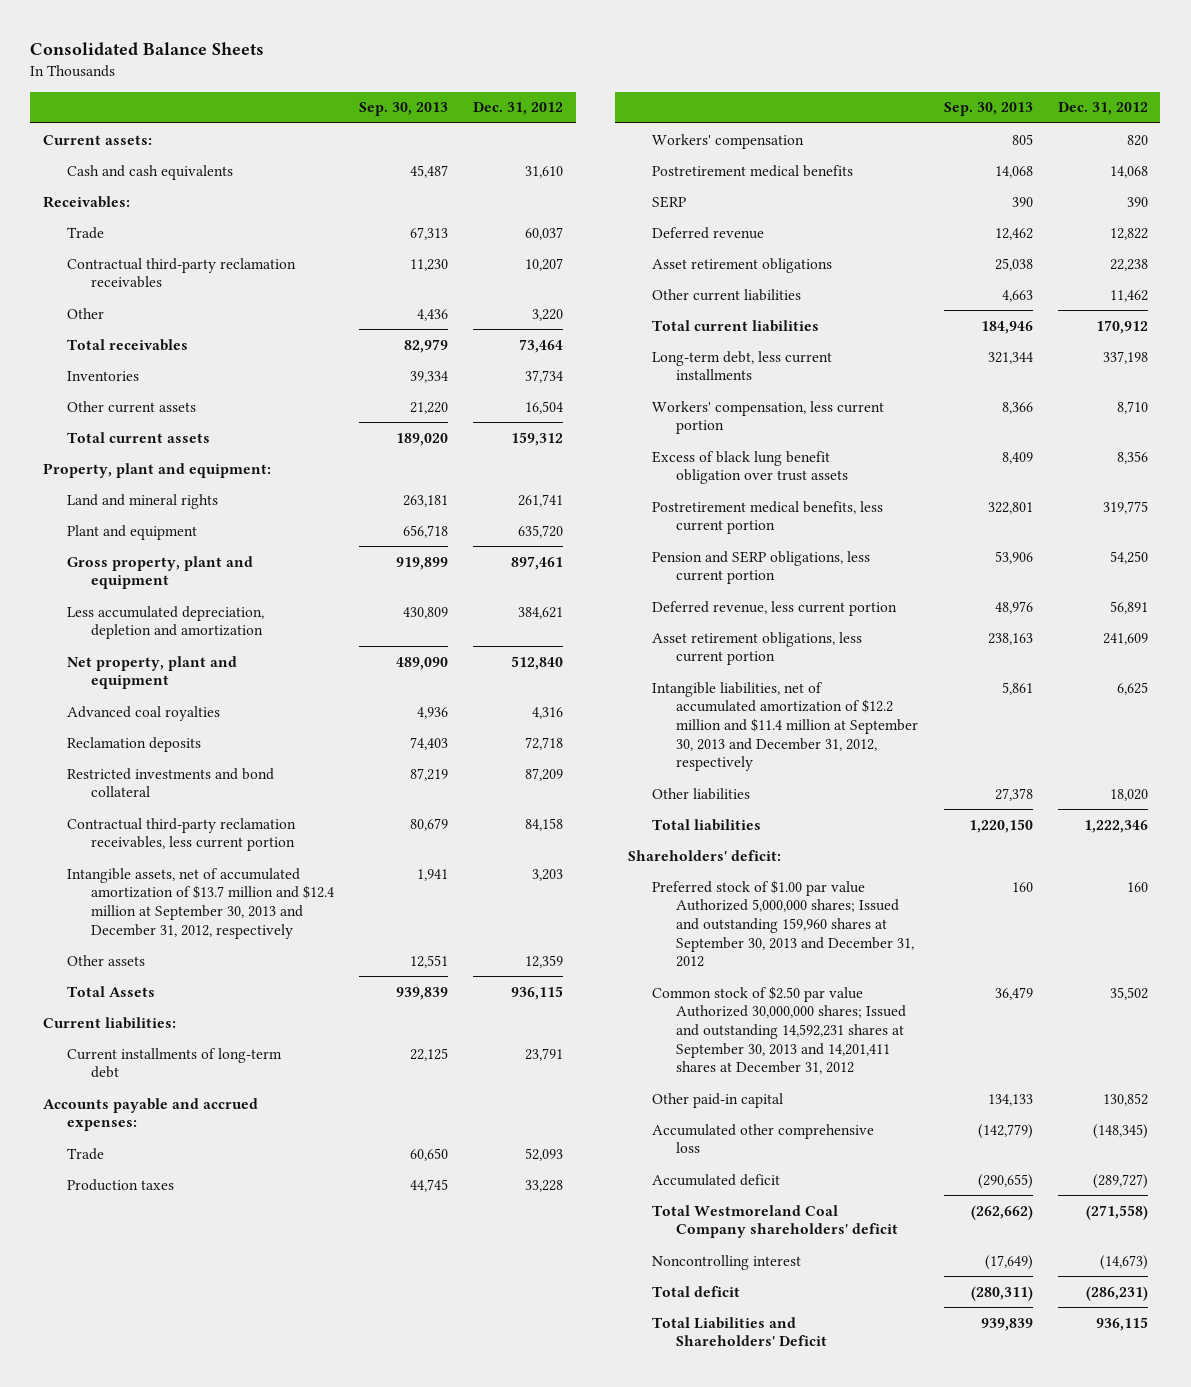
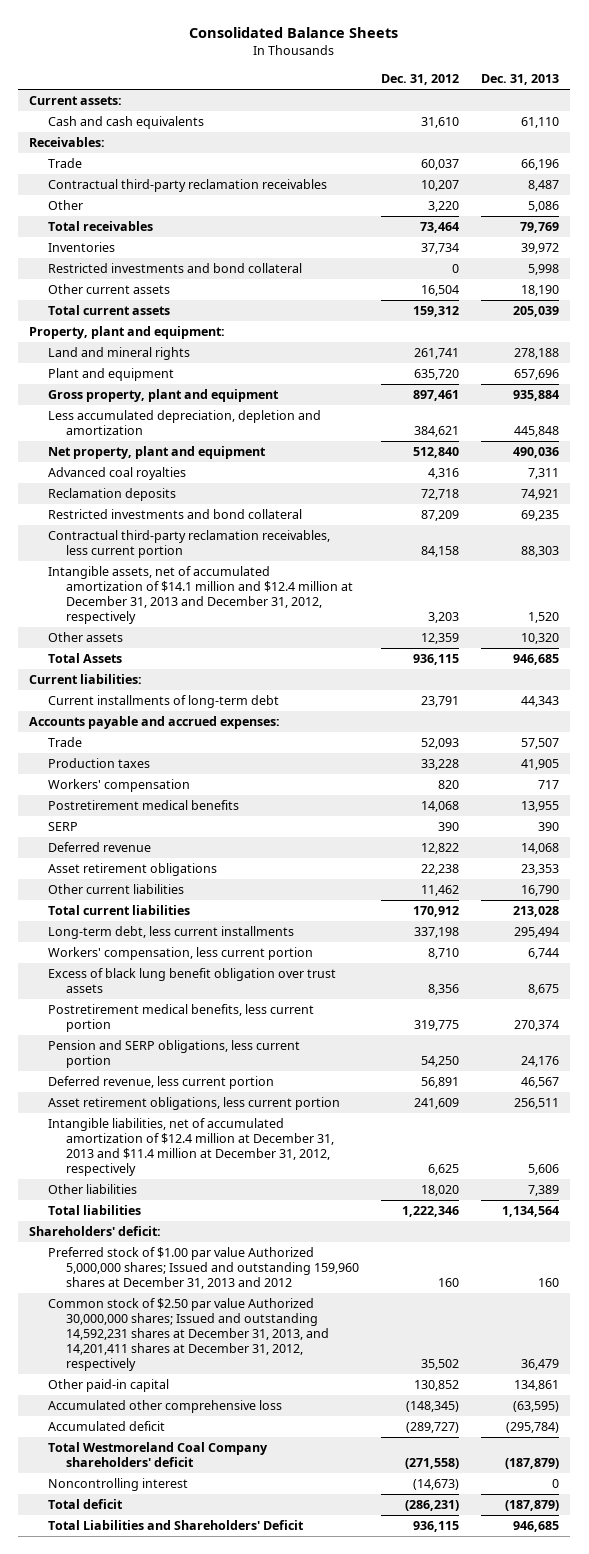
[359,102,449,117] Sep. 30, 2013 -> none
none -> [481,74,560,86] Dec. 31, 2013
none -> [47,263,302,274] Restricted investments and bond collateral
[66,867,334,939] Intangible assets, net of accumulated amortization of $13.7 million and $12.4 million at September 30, 2013 and December 31, 2012, respectively -> [47,566,353,625] Intangible assets, net of accumulated amortization of $14.1 million and $12.4 million at December 31, 2013 and December 31, 2012, respectively
[651,681,918,772] Intangible liabilities, net of accumulated amortization of $12.2 million and $11.4 million at September 30, 2013 and December 31, 2012, respectively -> [47,1118,334,1177] Intangible liabilities, net of accumulated amortization of $12.4 million at December 31, 2013 and $11.4 million at December 31, 2012, respectively
[651,879,914,968] Preferred stock of $1.00 par value Authorized 5,000,000 shares; Issued and outstanding 159,960 shares at September 30, 2013 and December 31, 2012 -> [47,1247,359,1290] Preferred stock of $1.00 par value Authorized 5,000,000 shares; Issued and outstanding 159,960 shares at December 31, 2013 and 2012
[651,985,906,1075] Common stock of $2.50 par value Authorized 30,000,000 shares; Issued and outstanding 14,592,231 shares at September 30, 2013 and 14,201,411 shares at December 31, 2012 -> [47,1298,329,1372] Common stock of $2.50 par value Authorized 30,000,000 shares; Issued and outstanding 14,592,231 shares at December 31, 2013, and 14,201,411 shares at December 31, 2012, respectively

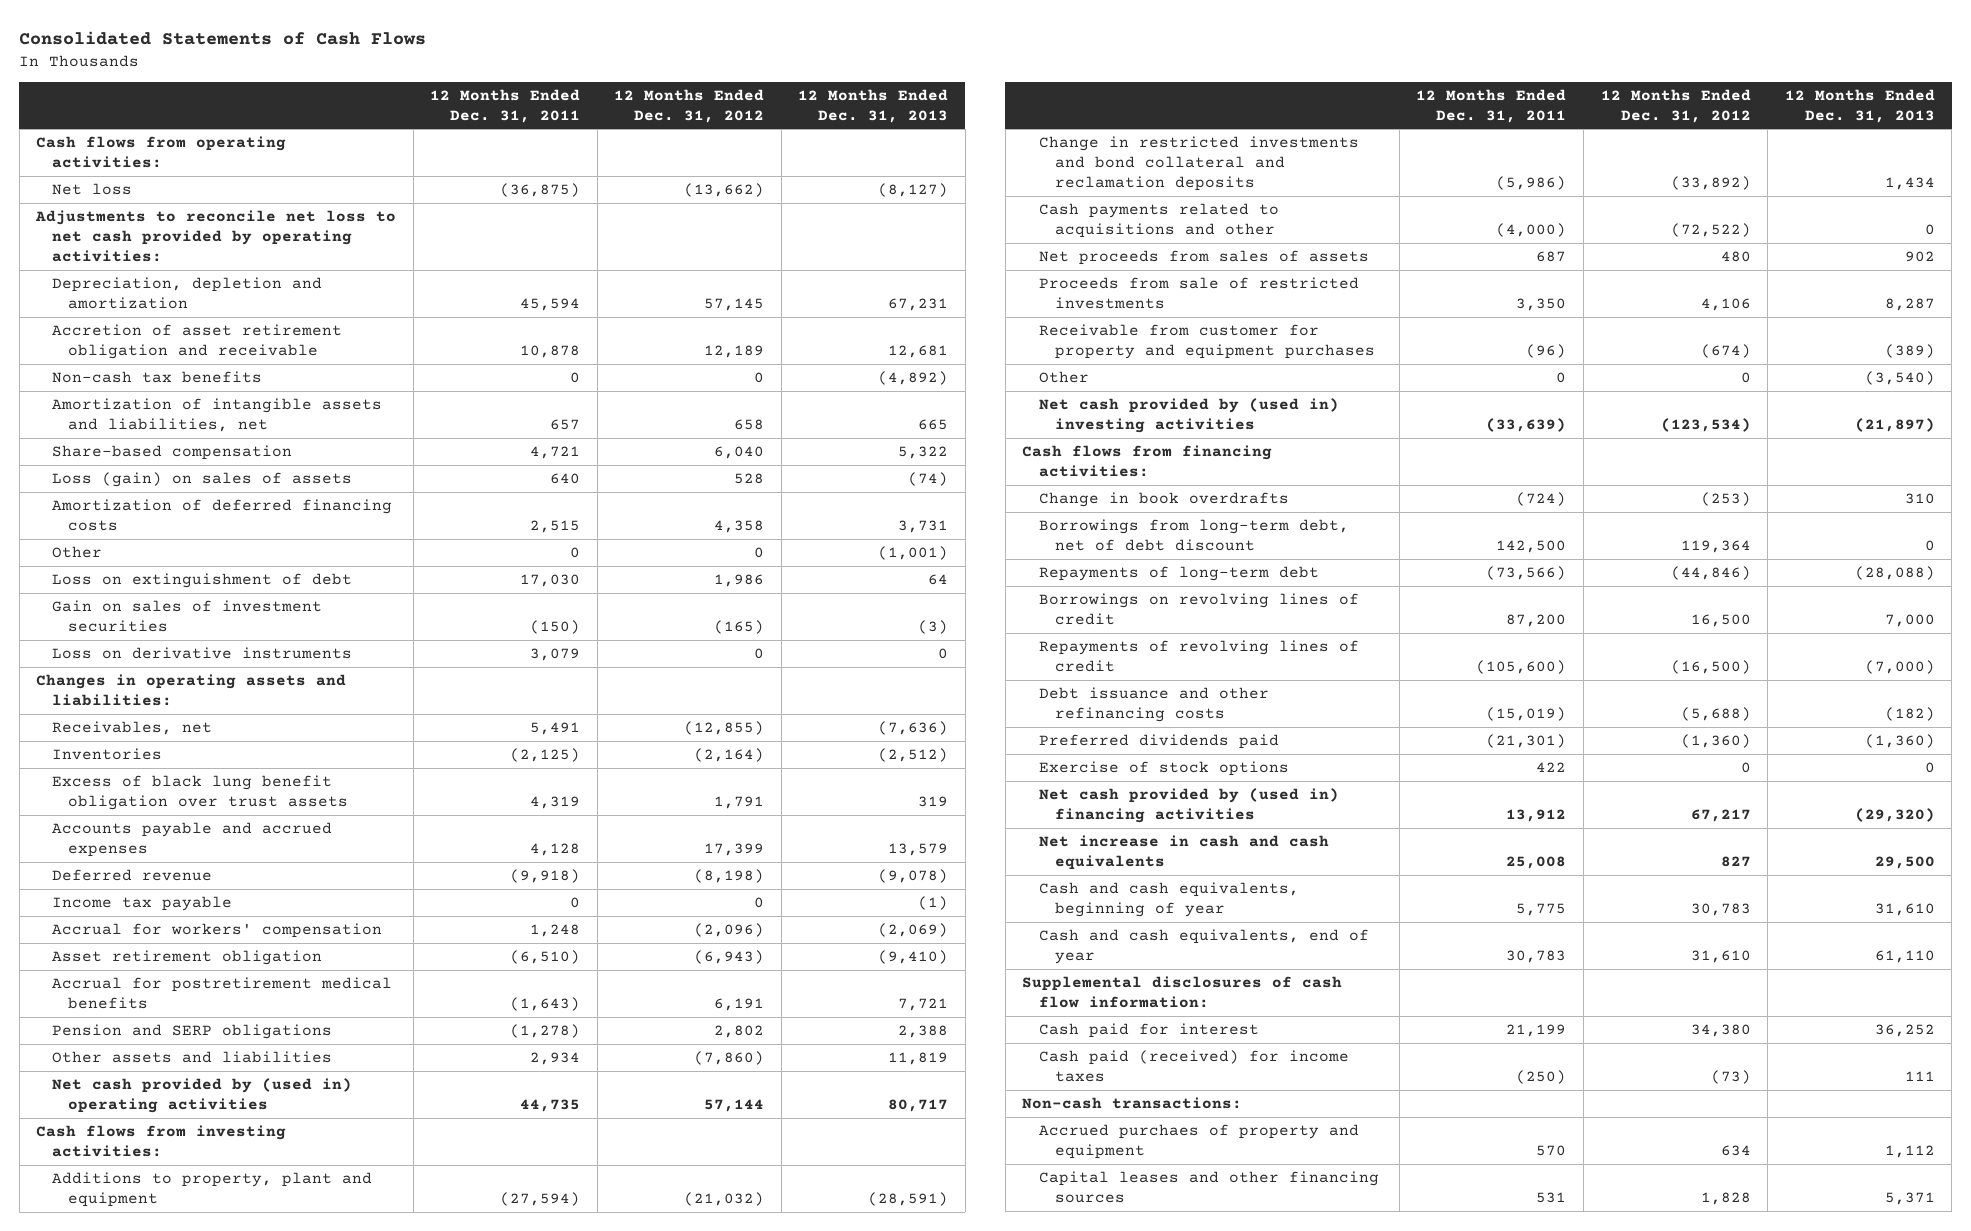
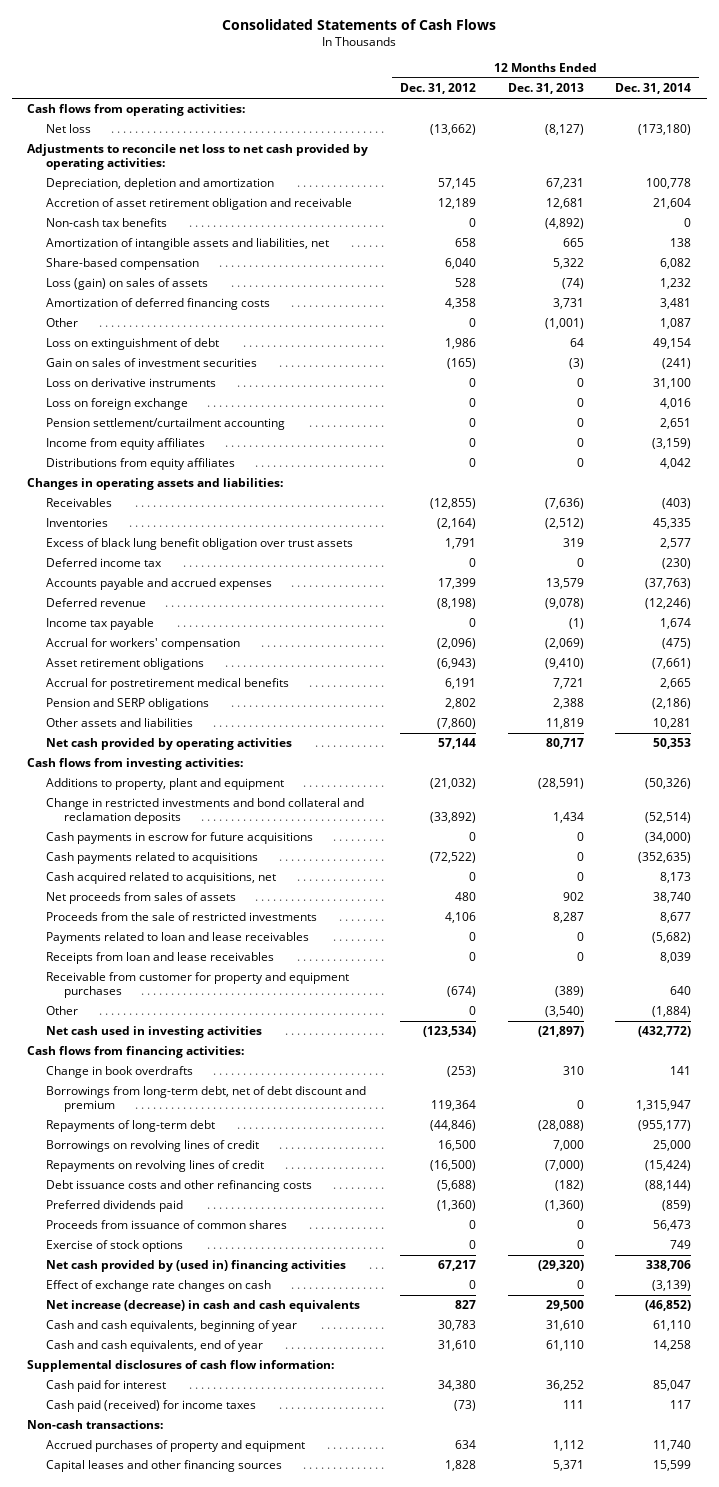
[430,88,581,123] 12 Months Ended Dec. 31, 2011 -> none
none -> [615,83,692,95] Dec. 31, 2014
none -> [45,398,188,411] Loss on foreign exchange
none -> [45,418,285,431] Pension settlement/curtailment accounting
none -> [45,438,205,451] Income from equity affiliates
none -> [45,458,235,471] Distributions from equity affiliates
[52,721,213,736] Receivables, net -> [45,498,112,508] Receivables
none -> [45,558,162,568] Deferred income tax
[52,950,323,966] Asset retirement obligation -> [45,658,204,671] Asset retirement obligations
[52,1078,353,1114] Net cash provided by (used in) operating activities -> [45,738,292,751] Net cash provided by operating activities
none -> [45,832,313,845] Cash payments in escrow for future acquisitions
[1038,203,1279,239] Cash payments related to acquisitions and other -> [45,852,258,865] Cash payments related to acquisitions
none -> [45,872,276,885] Cash acquired related to acquisitions, net
[1038,277,1359,310] Proceeds from sale of restricted investments -> [45,912,317,922] Proceeds from the sale of restricted investments
none -> [45,932,309,945] Payments related to loan and lease receivables
none -> [45,952,274,965] Receipts from loan and lease receivables
[1038,398,1339,434] Net cash provided by (used in) investing activities -> [45,1026,262,1039] Net cash used in investing activities
[1038,519,1349,552] Borrowings from long-term debt, net of debt discount -> [45,1086,366,1113] Borrowings from long-term debt, net of debt discount and premium
[1038,640,1359,673] Repayments of revolving lines of credit -> [45,1160,264,1173] Repayments on revolving lines of credit
[1038,687,1269,723] Debt issuance and other refinancing costs -> [45,1180,312,1193] Debt issuance costs and other refinancing costs
none -> [45,1220,287,1230] Proceeds from issuance of common shares
none -> [45,1280,271,1293] Effect of exchange rate changes on cash
[1038,835,1329,871] Net increase in cash and cash equivalents -> [45,1300,360,1313] Net increase (decrease) in cash and cash equivalents
[1038,1124,1359,1160] Accrued purchaes of property and equipment -> [45,1440,305,1453] Accrued purchases of property and equipment

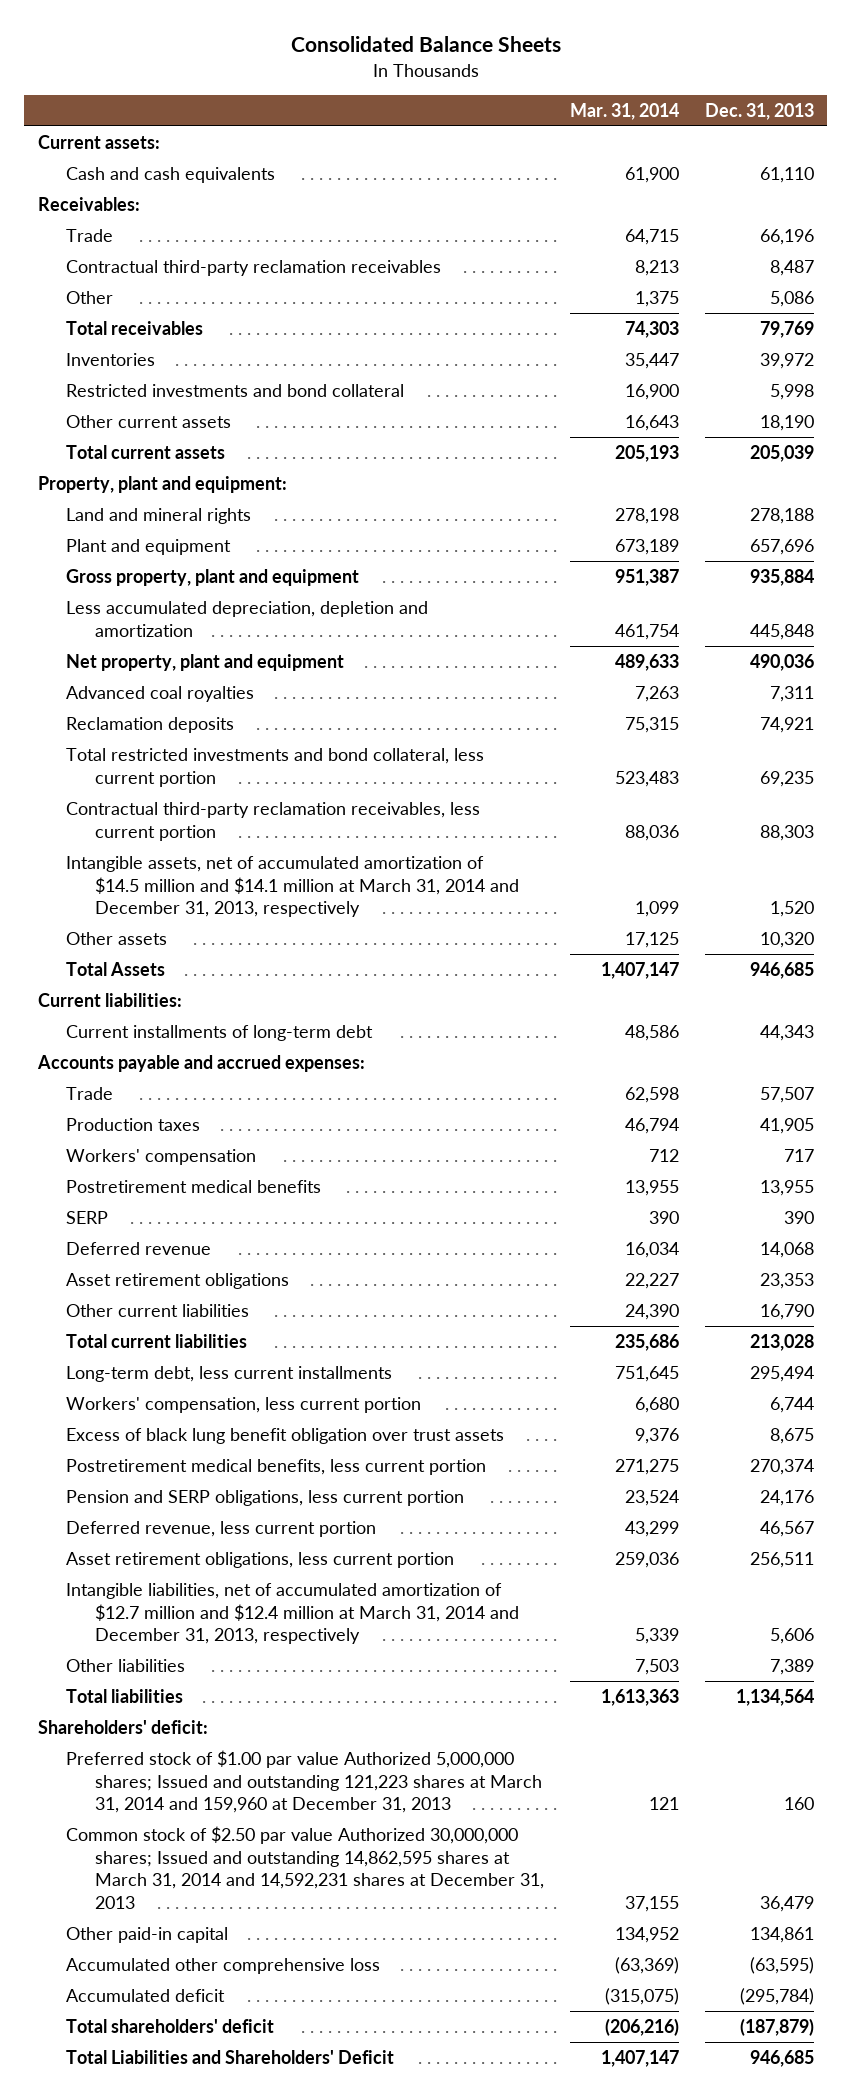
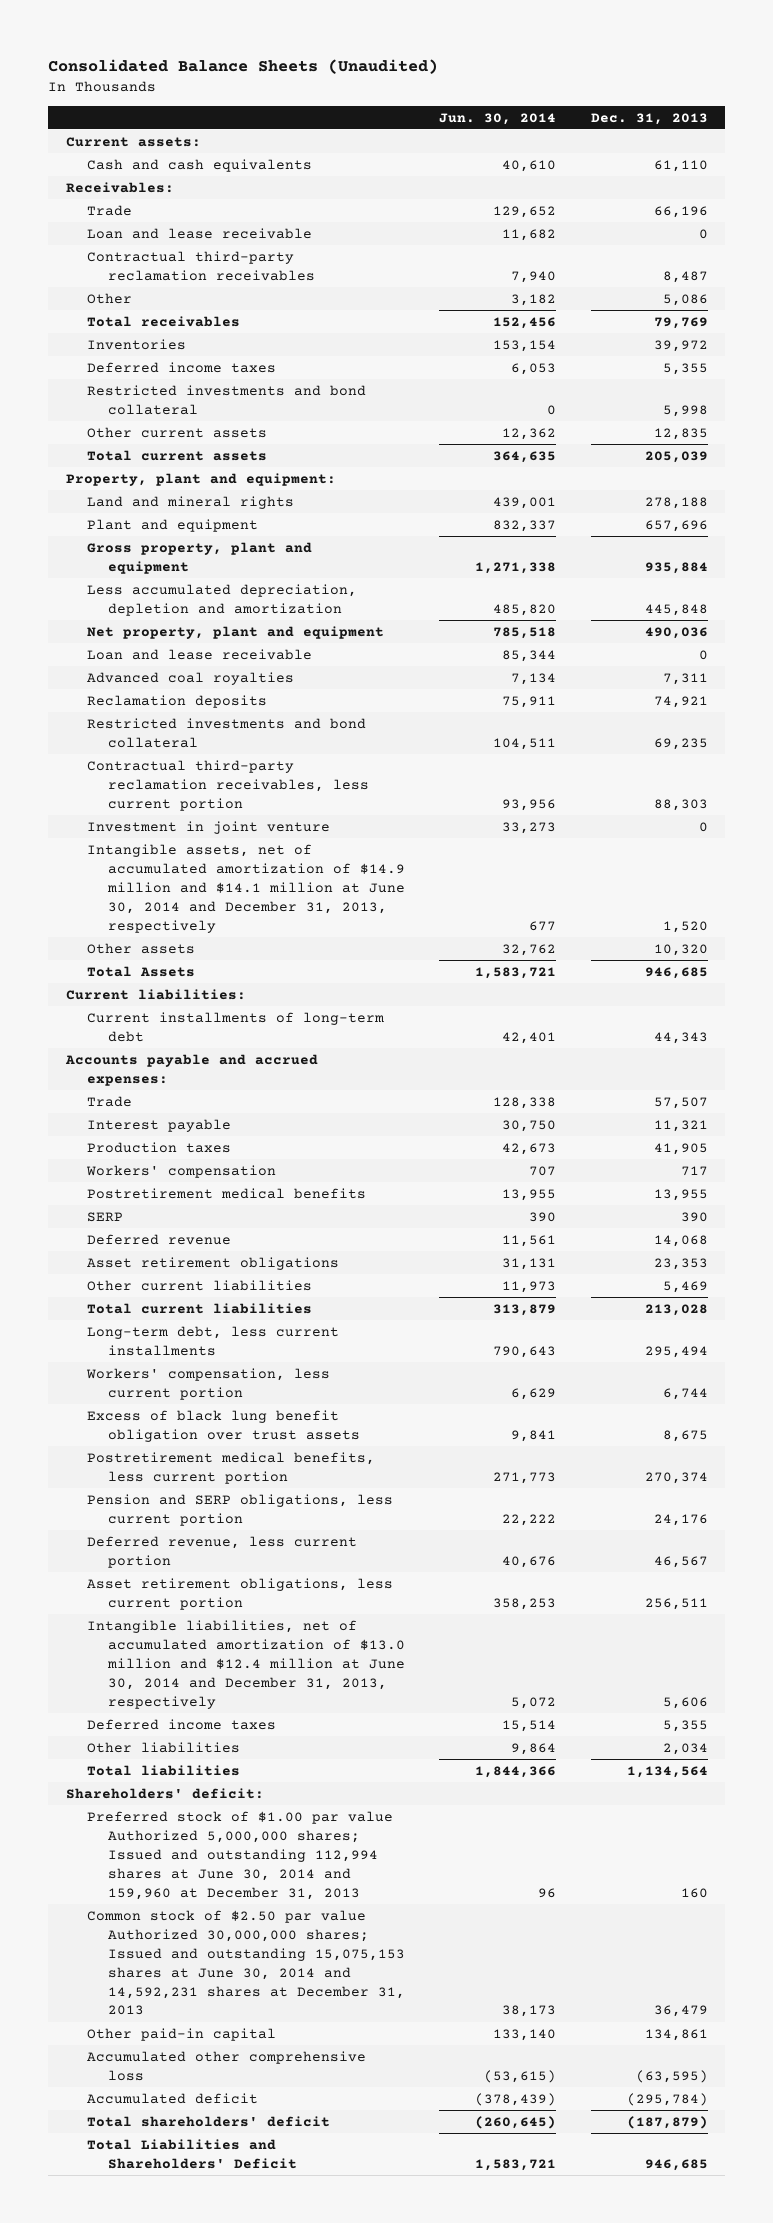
[290,36,561,53] Consolidated Balance Sheets -> [48,59,439,75] Consolidated Balance Sheets (Unaudited)
[570,102,680,120] Mar. 31, 2014 -> none
none -> [439,112,557,125] Jun. 30, 2014
none -> [86,227,312,239] Loan and lease receivable
none -> [86,361,276,373] Deferred income taxes
[760,414,815,431] 18,190 -> [653,427,708,440] 12,835
none -> [86,648,312,660] Loan and lease receivable
[66,747,485,787] Total restricted investments and bond collateral, less current portion -> [86,717,366,748] Restricted investments and bond collateral
none -> [86,820,330,834] Investment in joint venture
[66,855,519,918] Intangible assets, net of accumulated amortization of $14.5 million and $14.1 million at March 31, 2014 and December 31, 2013, respectively -> [86,843,405,933] Intangible assets, net of accumulated amortization of $14.9 million and $14.1 million at June 30, 2014 and December 31, 2013, respectively
none -> [86,1118,231,1132] Interest payable
[760,1303,815,1320] 16,790 -> [662,1280,708,1293] 5,469
[66,1582,519,1645] Intangible liabilities, net of accumulated amortization of $12.7 million and $12.4 million at March 31, 2014 and December 31, 2013, respectively -> [86,1619,405,1709] Intangible liabilities, net of accumulated amortization of $13.0 million and $12.4 million at June 30, 2014 and December 31, 2013, respectively
none -> [86,1718,276,1730] Deferred income taxes
[770,1658,815,1675] 7,389 -> [662,1742,708,1755] 2,034
[66,1749,542,1814] Preferred stock of $1.00 par value Authorized 5,000,000 shares; Issued and outstanding 121,223 shares at March 31, 2014 and 159,960 at December 31, 2013 -> [86,1810,393,1900] Preferred stock of $1.00 par value Authorized 5,000,000 shares; Issued and outstanding 112,994 shares at June 30, 2014 and 159,960 at December 31, 2013
[66,1825,544,1910] Common stock of $2.50 par value Authorized 30,000,000 shares; Issued and outstanding 14,862,595 shares at March 31, 2014 and 14,592,231 shares at December 31, 2013 -> [86,1909,405,2016] Common stock of $2.50 par value Authorized 30,000,000 shares; Issued and outstanding 15,075,153 shares at June 30, 2014 and 14,592,231 shares at December 31, 2013

